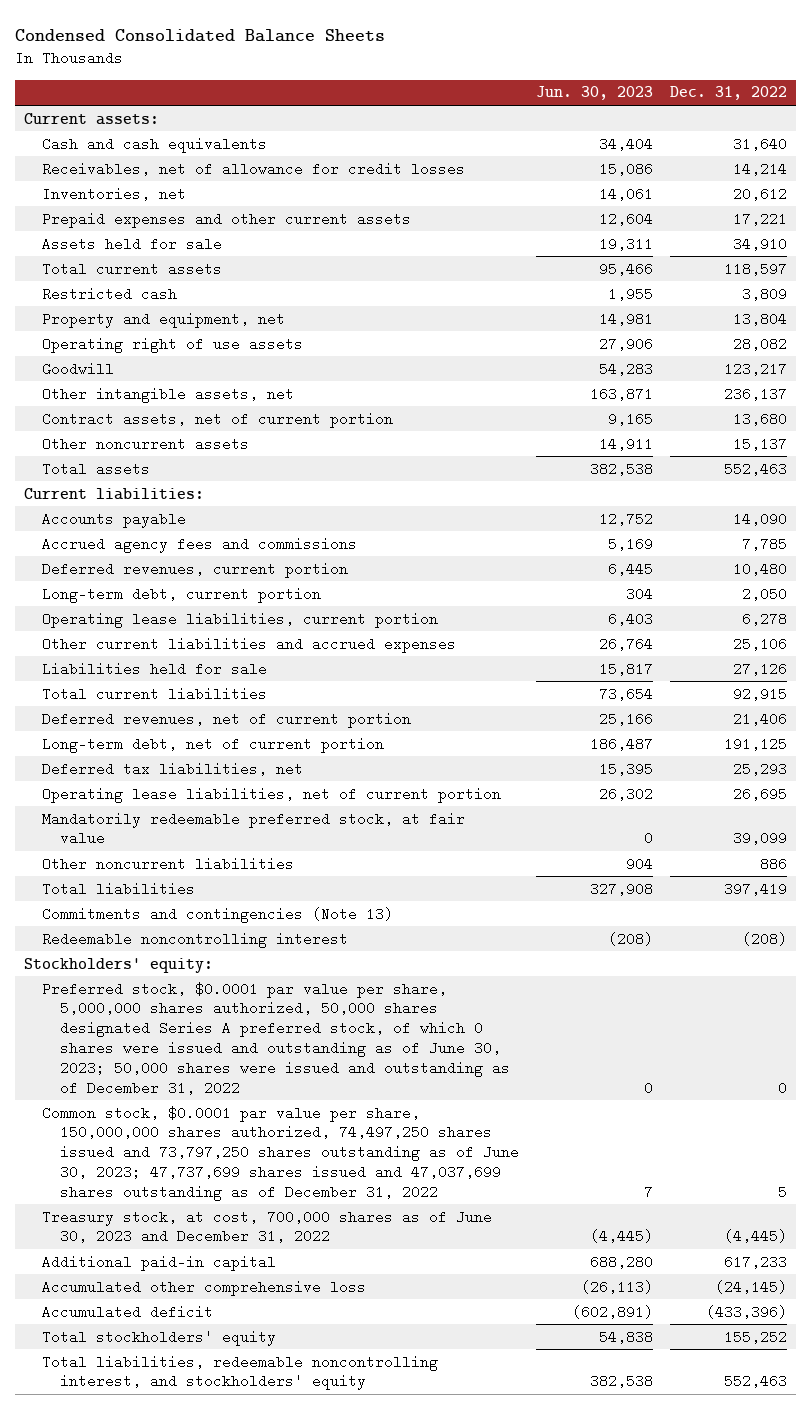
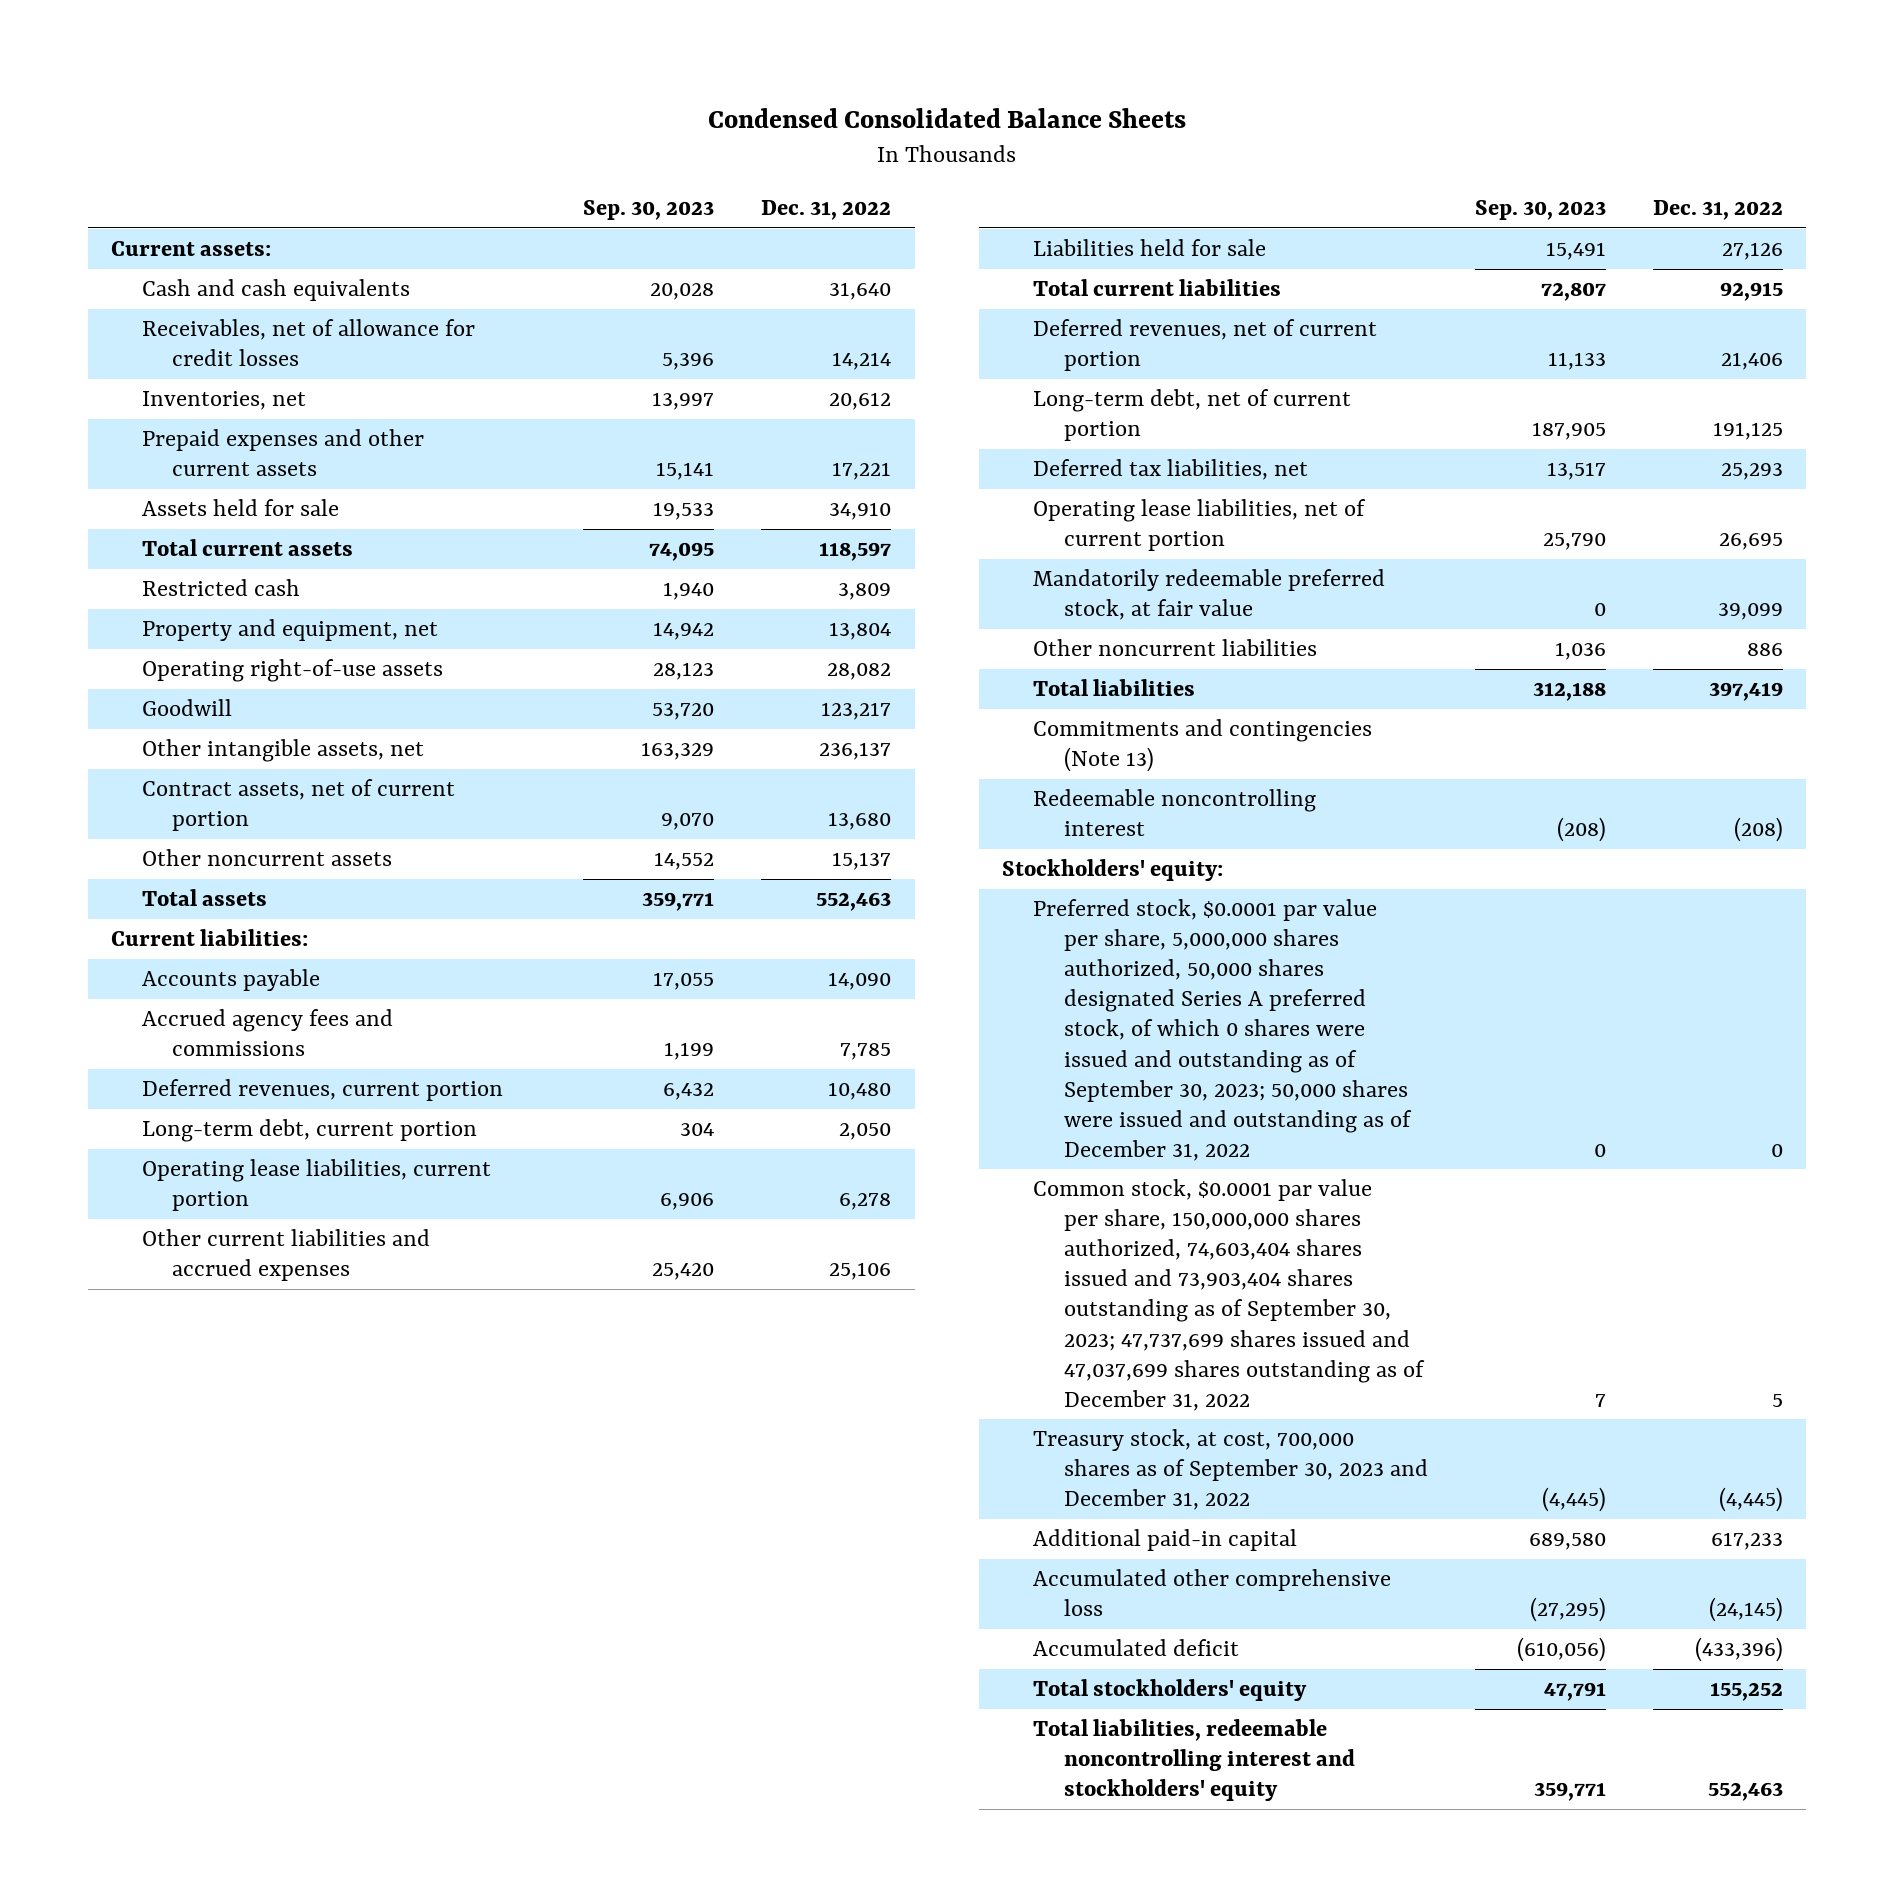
[535,86,653,101] Jun. 30, 2023 -> none
none -> [583,200,715,221] Sep. 30, 2023
[41,336,303,353] Operating right of use assets -> [141,659,443,683] Operating right-of-use assets
[41,981,510,1095] Preferred stock, $0.0001 par value per share, 5,000,000 shares authorized, 50,000 shares designated Series A preferred stock, of which 0 shares were issued and outstanding as of June 30, 2023; 50,000 shares were issued and outstanding as of December 31, 2022 -> [1032,899,1412,1161] Preferred stock, $0.0001 par value per share, 5,000,000 shares authorized, 50,000 shares designated Series A preferred stock, of which 0 shares were issued and outstanding as of September 30, 2023; 50,000 shares were issued and outstanding as of December 31, 2022
[41,1105,519,1201] Common stock, $0.0001 par value per share, 150,000,000 shares authorized, 74,497,250 shares issued and 73,797,250 shares outstanding as of June 30, 2023; 47,737,699 shares issued and 47,037,699 shares outstanding as of December 31, 2022 -> [1032,1179,1425,1411] Common stock, $0.0001 par value per share, 150,000,000 shares authorized, 74,603,404 shares issued and 73,903,404 shares outstanding as of September 30, 2023; 47,737,699 shares issued and 47,037,699 shares outstanding as of December 31, 2022
[41,1209,492,1244] Treasury stock, at cost, 700,000 shares as of June 30, 2023 and December 31, 2022 -> [1032,1429,1428,1511] Treasury stock, at cost, 700,000 shares as of September 30, 2023 and December 31, 2022
[41,1354,438,1391] Total liabilities, redeemable noncontrolling interest, and stockholders' equity -> [1032,1719,1355,1802] Total liabilities, redeemable noncontrolling interest and stockholders' equity

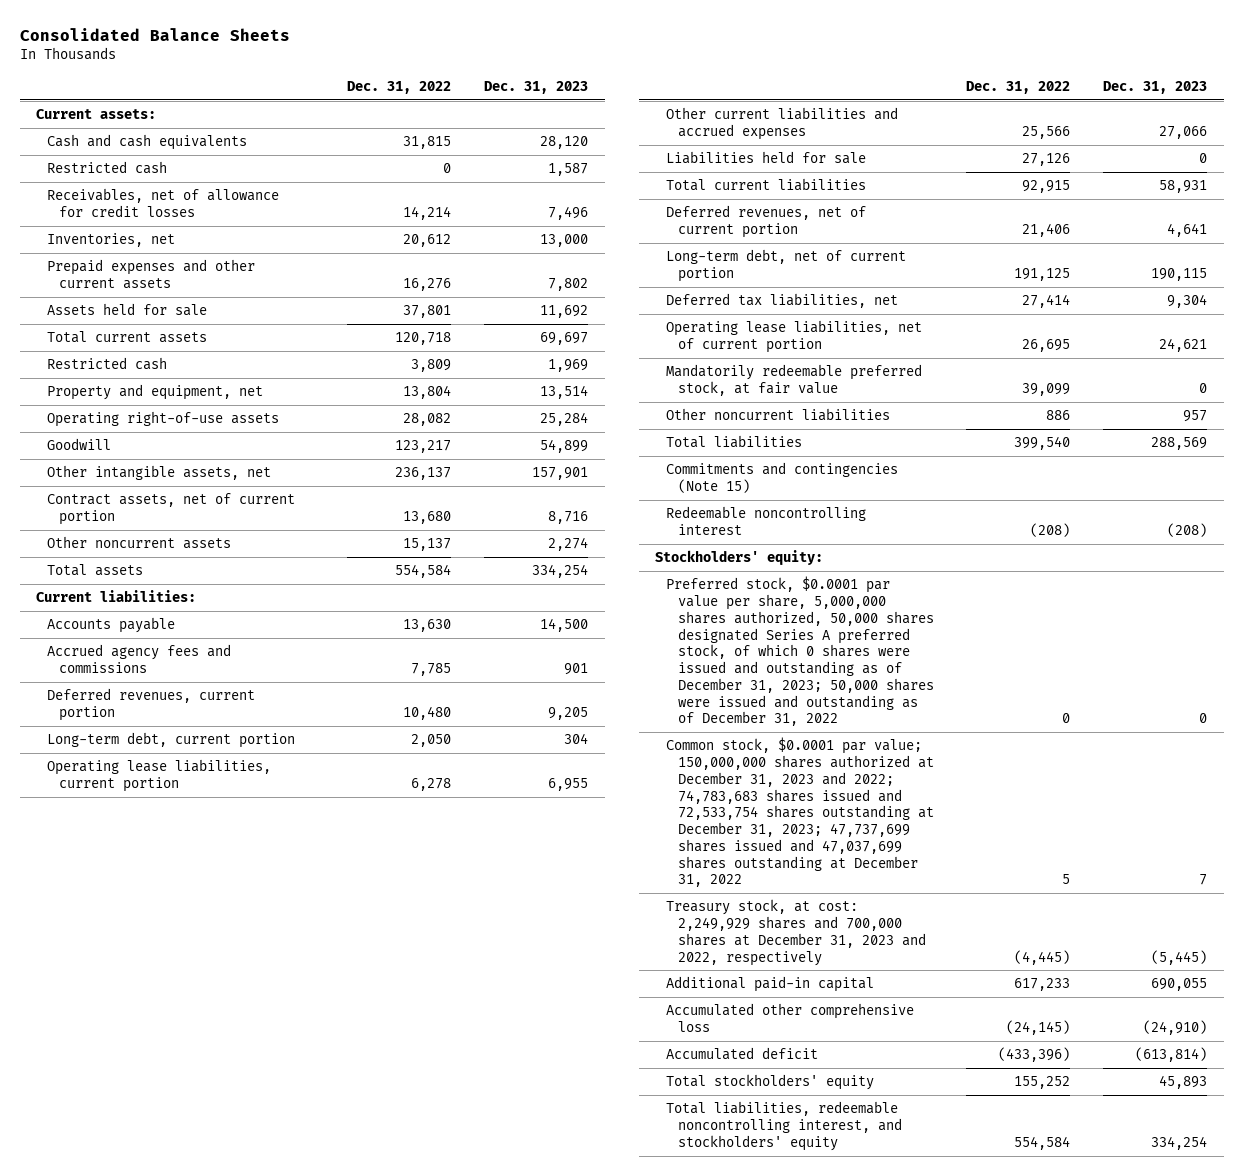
[707,107,1186,128] Condensed Consolidated Balance Sheets -> [19,27,290,41] Consolidated Balance Sheets
[583,200,715,221] Sep. 30, 2023 -> none
none -> [484,80,589,94] Dec. 31, 2023
[829,282,892,301] 31,640 -> [403,136,452,150] 31,815
none -> [47,161,168,175] Restricted cash
[832,462,892,481] 17,221 -> [403,278,452,292] 16,276
[829,502,892,521] 34,910 -> [403,305,452,319] 37,801
[819,542,892,562] 118,597 -> [395,332,452,346] 120,718
[816,892,892,912] 552,463 -> [395,564,452,579] 554,584
[828,972,892,991] 14,090 -> [403,619,452,633] 13,630
[829,1262,892,1281] 25,106 -> [1022,126,1071,140] 25,566
[1720,463,1783,481] 25,293 -> [1022,294,1071,309] 27,414
[1708,682,1783,702] 397,419 -> [1014,436,1071,451] 399,540
[1032,719,1372,773] Commitments and contingencies (Note 13) -> [666,462,899,494] Commitments and contingencies (Note 15)
[1032,899,1412,1161] Preferred stock, $0.0001 par value per share, 5,000,000 shares authorized, 50,000 shares designated Series A preferred stock, of which 0 shares were issued and outstanding as of September 30, 2023; 50,000 shares were issued and outstanding as of December 31, 2022 -> [666,576,934,727] Preferred stock, $0.0001 par value per share, 5,000,000 shares authorized, 50,000 shares designated Series A preferred stock, of which 0 shares were issued and outstanding as of December 31, 2023; 50,000 shares were issued and outstanding as of December 31, 2022
[1032,1179,1425,1411] Common stock, $0.0001 par value per share, 150,000,000 shares authorized, 74,603,404 shares issued and 73,903,404 shares outstanding as of September 30, 2023; 47,737,699 shares issued and 47,037,699 shares outstanding as of December 31, 2022 -> [666,737,934,888] Common stock, $0.0001 par value; 150,000,000 shares authorized at December 31, 2023 and 2022; 74,783,683 shares issued and 72,533,754 shares outstanding at December 31, 2023; 47,737,699 shares issued and 47,037,699 shares outstanding at December 31, 2022
[1032,1429,1428,1511] Treasury stock, at cost, 700,000 shares as of September 30, 2023 and December 31, 2022 -> [666,899,926,966] Treasury stock, at cost: 2,249,929 shares and 700,000 shares at December 31, 2023 and 2022, respectively
[1032,1719,1355,1802] Total liabilities, redeemable noncontrolling interest and stockholders' equity -> [666,1101,902,1151] Total liabilities, redeemable noncontrolling interest, and stockholders' equity
[1707,1782,1783,1802] 552,463 -> [1014,1135,1071,1150] 554,584

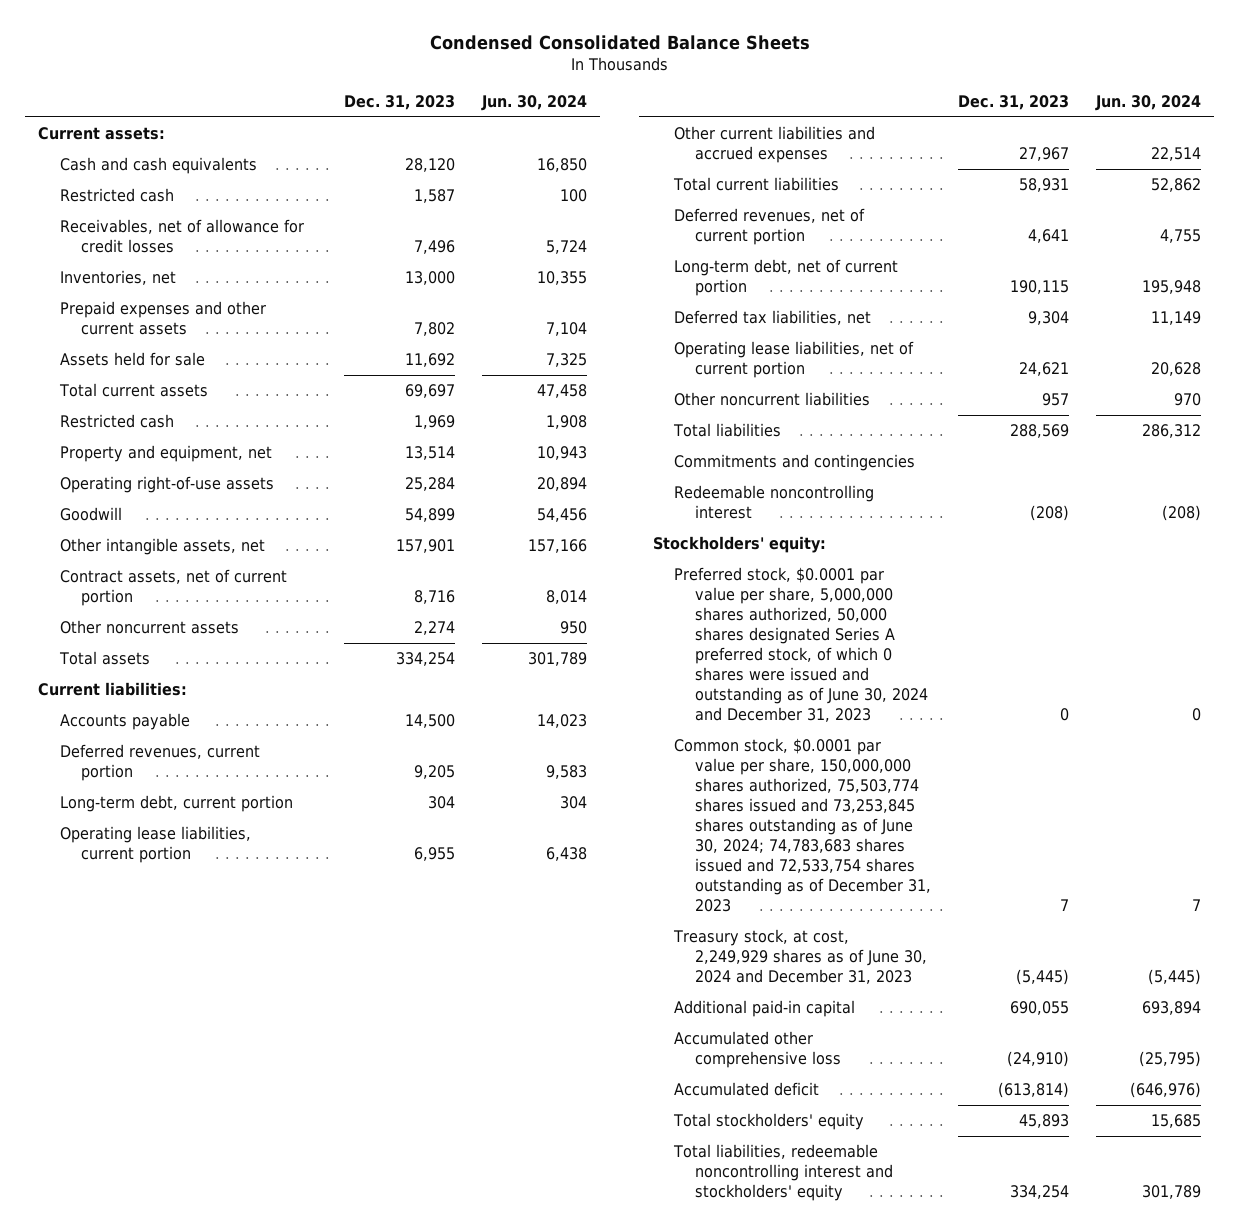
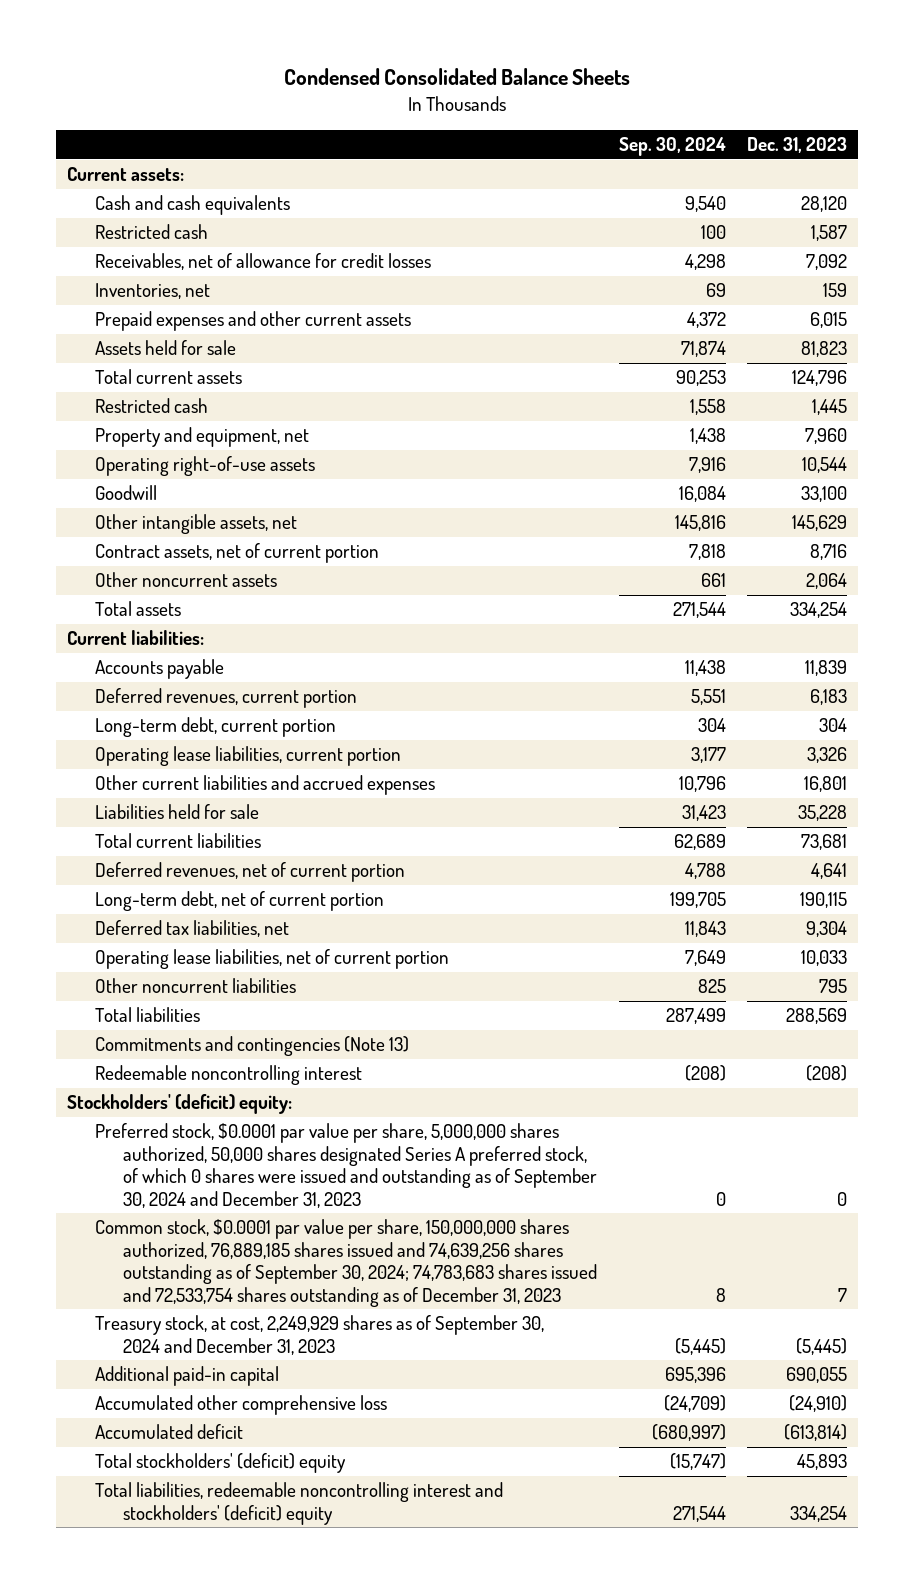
[480,94,587,111] Jun. 30, 2024 -> none
none -> [618,137,726,157] Sep. 30, 2024
[413,240,455,255] 7,496 -> [806,254,848,271] 7,092
[404,271,455,286] 13,000 -> [823,283,848,298] 159
[413,322,455,337] 7,802 -> [810,312,848,329] 6,015
[404,353,455,368] 11,692 -> [801,341,848,358] 81,823
[404,384,455,399] 69,697 -> [792,370,848,387] 124,796
[413,415,455,430] 1,969 -> [812,399,848,416] 1,445
[404,446,455,461] 13,514 -> [805,428,848,445] 7,960
[404,477,455,492] 25,284 -> [802,457,848,474] 10,544
[404,508,455,523] 54,899 -> [801,486,848,503] 33,100
[395,539,455,554] 157,901 -> [792,515,848,532] 145,629
[413,621,455,636] 2,274 -> [806,573,848,590] 2,064
[404,714,455,729] 14,500 -> [805,660,848,677] 11,839
[413,765,455,780] 9,205 -> [810,689,848,706] 6,183
[413,847,455,862] 6,955 -> [807,747,848,764] 3,326
[1018,147,1069,162] 27,967 -> [804,776,848,793] 16,801
none -> [94,804,259,820] Liabilities held for sale
[1018,178,1069,193] 58,931 -> [801,834,848,851] 73,681
[1018,362,1069,377] 24,621 -> [801,950,848,967] 10,033
[1041,393,1069,407] 957 -> [819,979,848,994] 795
[673,454,915,472] Commitments and contingencies -> [94,1036,409,1057] Commitments and contingencies (Note 13)
[652,536,826,554] Stockholders' equity: -> [67,1094,293,1115] Stockholders' (deficit) equity:
[673,567,928,723] Preferred stock, $0.0001 par value per share, 5,000,000 shares authorized, 50,000 shares designated Series A preferred stock, of which 0 shares were issued and outstanding as of June 30, 2024 and December 31, 2023 -> [94,1123,597,1208] Preferred stock, $0.0001 par value per share, 5,000,000 shares authorized, 50,000 shares designated Series A preferred stock, of which 0 shares were issued and outstanding as of September 30, 2024 and December 31, 2023
[673,738,931,913] Common stock, $0.0001 par value per share, 150,000,000 shares authorized, 75,503,774 shares issued and 73,253,845 shares outstanding as of June 30, 2024; 74,783,683 shares issued and 72,533,754 shares outstanding as of December 31, 2023 -> [94,1219,597,1307] Common stock, $0.0001 par value per share, 150,000,000 shares authorized, 76,889,185 shares issued and 74,639,256 shares outstanding as of September 30, 2024; 74,783,683 shares issued and 72,533,754 shares outstanding as of December 31, 2023
[672,929,927,985] Treasury stock, at cost, 2,249,929 shares as of June 30, 2024 and December 31, 2023 -> [94,1315,544,1355] Treasury stock, at cost, 2,249,929 shares as of September 30, 2024 and December 31, 2023
[672,1113,864,1131] Total stockholders' equity -> [94,1453,346,1474] Total stockholders' (deficit) equity
[672,1144,893,1202] Total liabilities, redeemable noncontrolling interest and stockholders' equity -> [94,1482,503,1525] Total liabilities, redeemable noncontrolling interest and stockholders' (deficit) equity

